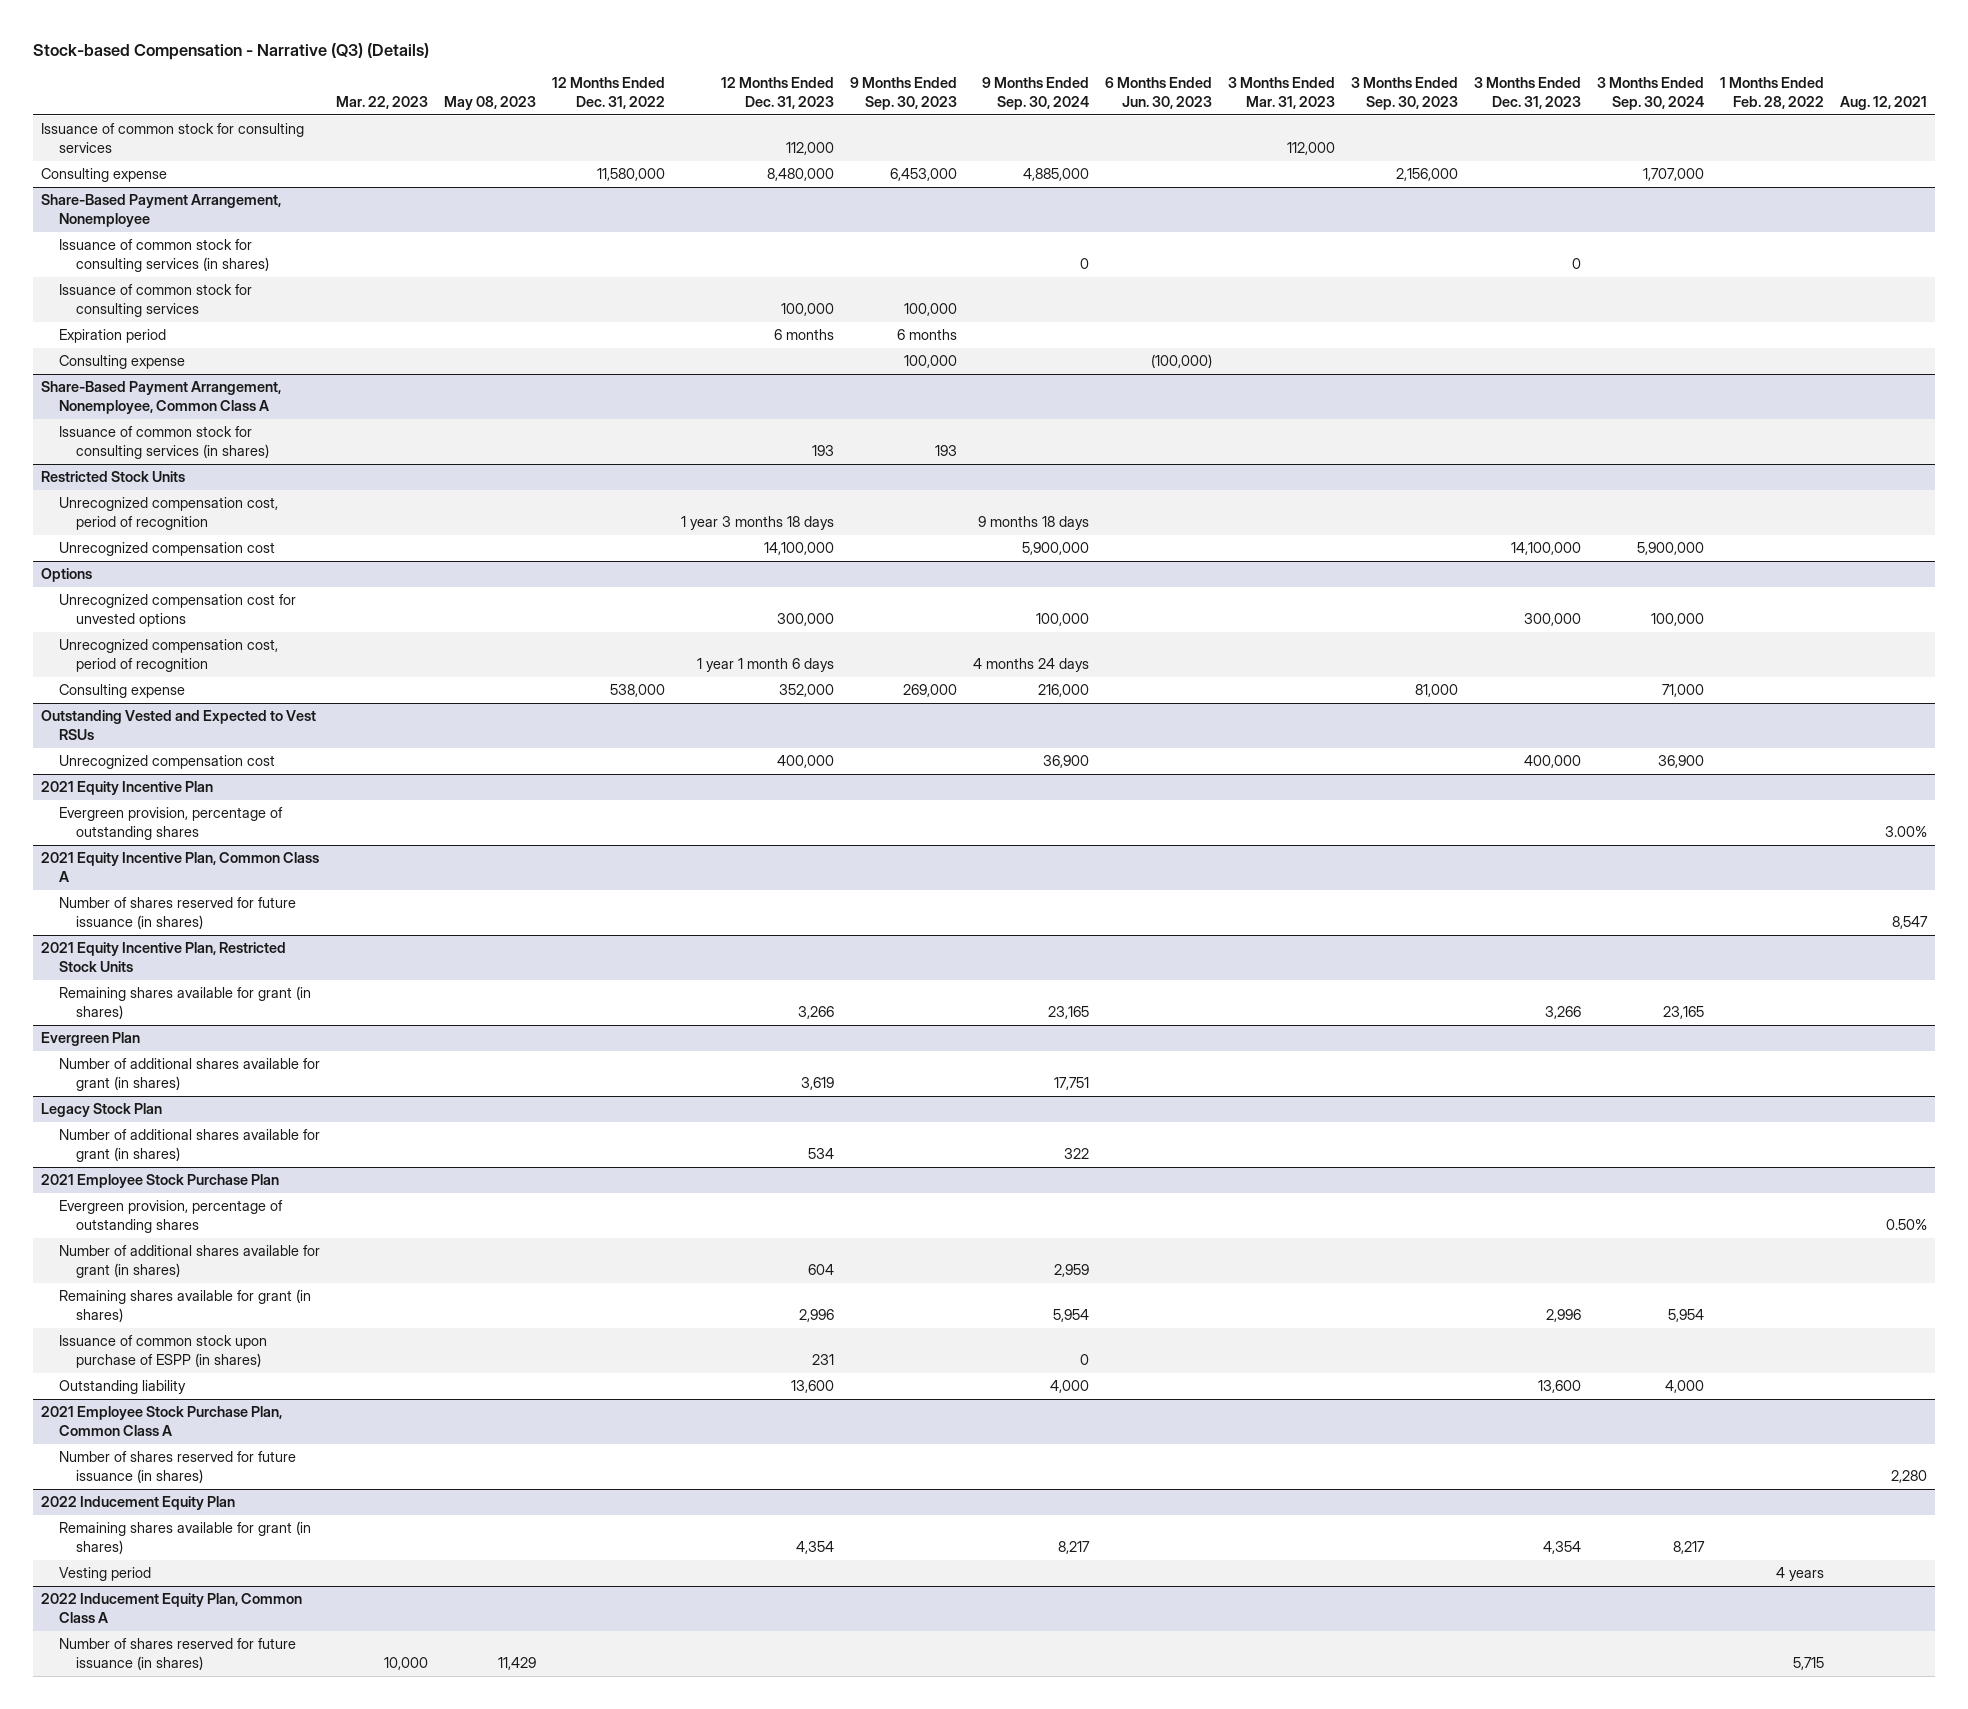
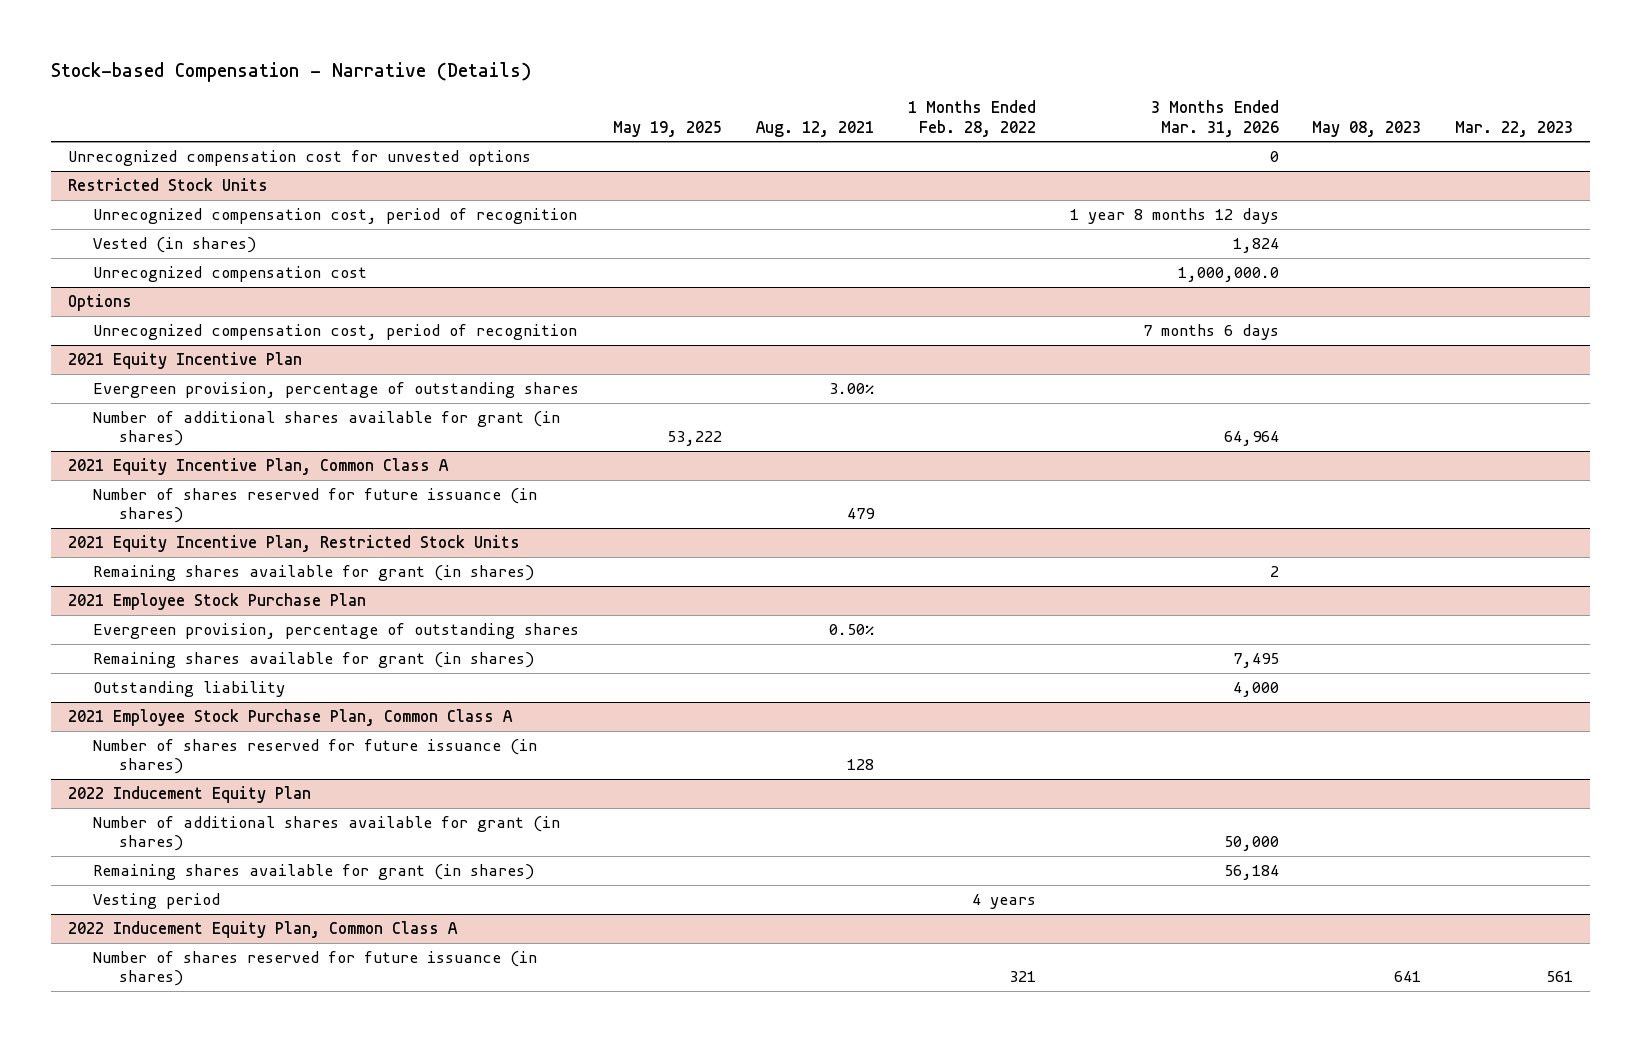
[33,42,430,60] Stock-based Compensation - Narrative (Q3) (Details) -> [51,61,532,82] Stock-based Compensation - Narrative (Details)
[551,77,665,109] 12 Months Ended Dec. 31, 2022 -> none
[720,77,834,109] 12 Months Ended Dec. 31, 2023 -> none
[849,77,957,110] 9 Months Ended Sep. 30, 2023 -> none
[981,77,1089,110] 9 Months Ended Sep. 30, 2024 -> none
[1105,77,1213,109] 6 Months Ended Jun. 30, 2023 -> none
[1228,77,1336,109] 3 Months Ended Mar. 31, 2023 -> none
[1351,77,1459,110] 3 Months Ended Sep. 30, 2023 -> none
[1474,77,1582,109] 3 Months Ended Dec. 31, 2023 -> none
[1597,77,1705,110] 3 Months Ended Sep. 30, 2024 -> none
none -> [613,120,723,137] May 19, 2025
none -> [1150,100,1279,137] 3 Months Ended Mar. 31, 2026
[41,123,305,153] Issuance of common stock for consulting services -> none
[41,168,168,183] Consulting expense -> none
[41,194,282,227] Share-Based Payment Arrangement, Nonemployee -> none
[58,239,270,272] Issuance of common stock for consulting services (in shares) -> none
[58,284,252,317] Issuance of common stock for consulting services -> none
[58,329,166,344] Expiration period -> none
[58,355,185,370] Consulting expense -> none
[41,381,282,414] Share-Based Payment Arrangement, Nonemployee, Common Class A -> none
[58,426,270,459] Issuance of common stock for consulting services (in shares) -> none
none -> [67,150,531,167] Unrecognized compensation cost for unvested options
none -> [93,237,257,254] Vested (in shares)
[58,594,296,627] Unrecognized compensation cost for unvested options -> none
[58,684,185,699] Consulting expense -> none
[41,710,317,740] Outstanding Vested and Expected to Vest RSUs -> none
[58,755,275,770] Unrecognized compensation cost -> none
none -> [93,411,561,447] Number of additional shares available for grant (in shares)
[1892,915,1929,929] 8,547 -> [847,508,876,520] 479
[41,1032,141,1047] Evergreen Plan -> none
[58,1058,320,1091] Number of additional shares available for grant (in shares) -> none
[41,1103,163,1118] Legacy Stock Plan -> none
[58,1129,320,1162] Number of additional shares available for grant (in shares) -> none
[58,1245,320,1278] Number of additional shares available for grant (in shares) -> none
[58,1335,267,1368] Issuance of common stock upon purchase of ESPP (in shares) -> none
[1891,1469,1928,1483] 2,280 -> [847,759,875,771] 128
none -> [93,816,561,852] Number of additional shares available for grant (in shares)
[383,1656,428,1670] 10,000 -> [1546,971,1574,983] 561
[497,1656,536,1670] 11,429 -> [1394,971,1422,983] 641
[1793,1656,1825,1670] 5,715 -> [1008,971,1036,983] 321

